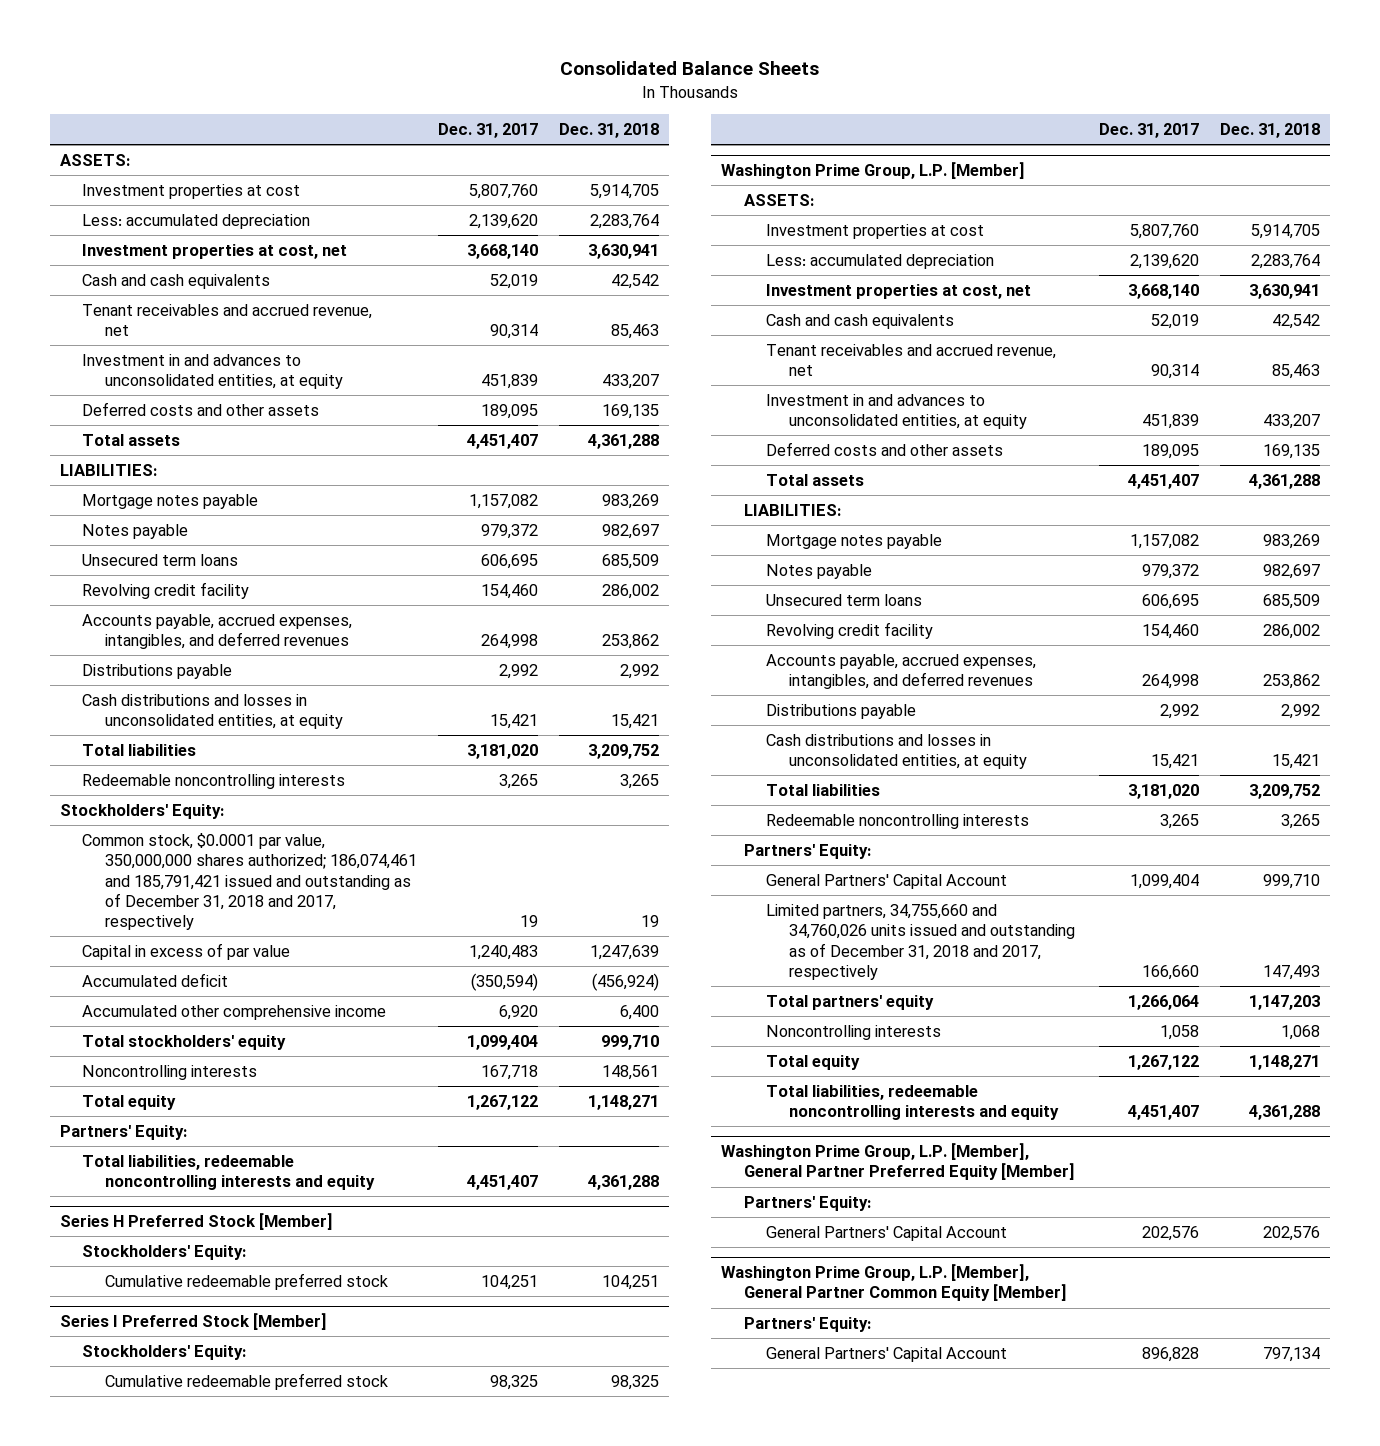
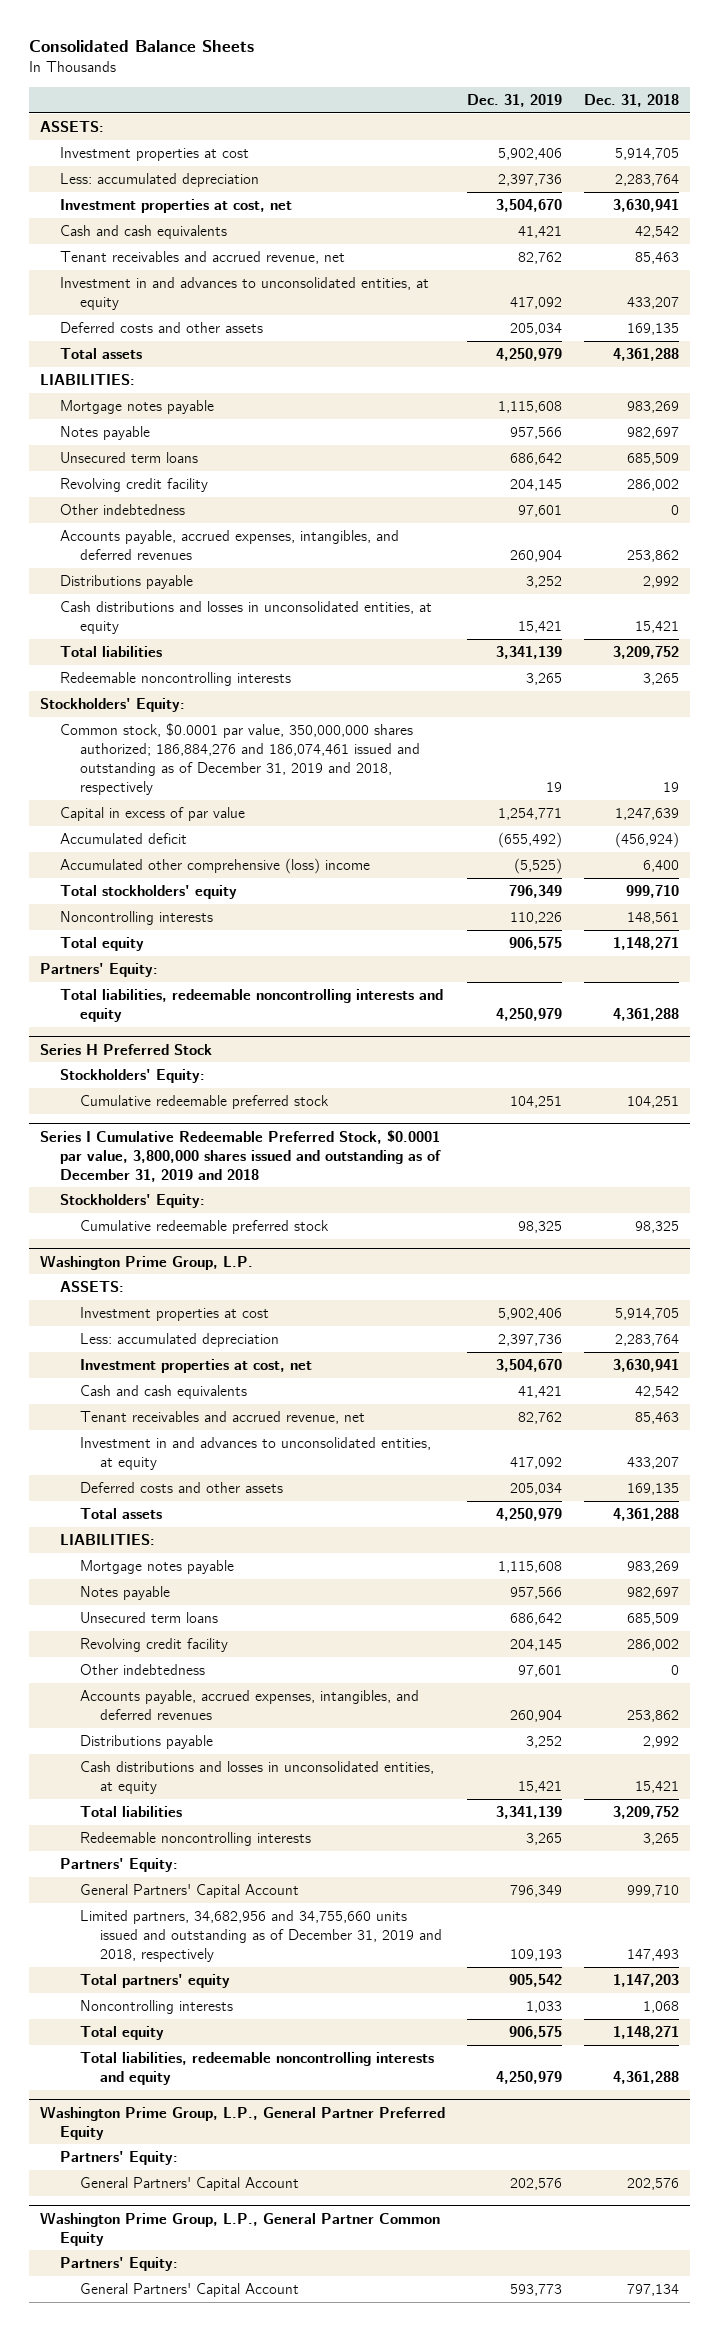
[437,123,538,139] Dec. 31, 2017 -> none
none -> [466,94,562,108] Dec. 31, 2019
none -> [59,504,185,516] Other indebtedness
[82,833,418,931] Common stock, $0.0001 par value, 350,000,000 shares authorized; 186,074,461 and 185,791,421 issued and outstanding as of December 31, 2018 and 2017, respectively -> [59,723,420,796] Common stock, $0.0001 par value, 350,000,000 shares authorized; 186,884,276 and 186,074,461 issued and outstanding as of December 31, 2019 and 2018, respectively
[82,1005,387,1021] Accumulated other comprehensive income -> [59,858,370,875] Accumulated other comprehensive (loss) income
[59,1213,333,1231] Series H Preferred Stock [Member] -> [39,1043,212,1055] Series H Preferred Stock
[59,1313,327,1331] Series I Preferred Stock [Member] -> [39,1129,441,1182] Series I Cumulative Redeemable Preferred Stock, $0.0001 par value, 3,800,000 shares issued and outstanding as of December 31, 2019 and 2018
[720,162,1025,180] Washington Prime Group, L.P. [Member] -> [39,1254,253,1270] Washington Prime Group, L.P.
none -> [79,1664,205,1676] Other indebtedness
[766,904,1075,980] Limited partners, 34,755,660 and 34,760,026 units issued and outstanding as of December 31, 2018 and 2017, respectively -> [79,1910,442,1963] Limited partners, 34,682,956 and 34,755,660 units issued and outstanding as of December 31, 2019 and 2018, respectively
[720,1143,1075,1181] Washington Prime Group, L.P. [Member], General Partner Preferred Equity [Member] -> [39,2105,445,2140] Washington Prime Group, L.P., General Partner Preferred Equity
[720,1264,1067,1302] Washington Prime Group, L.P. [Member], General Partner Common Equity [Member] -> [39,2211,440,2246] Washington Prime Group, L.P., General Partner Common Equity

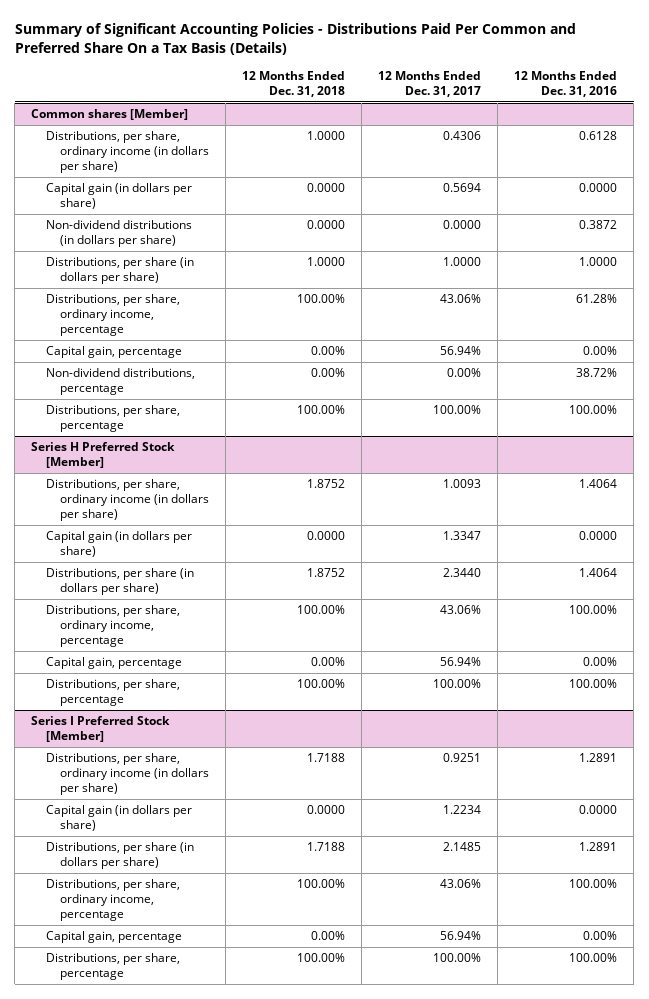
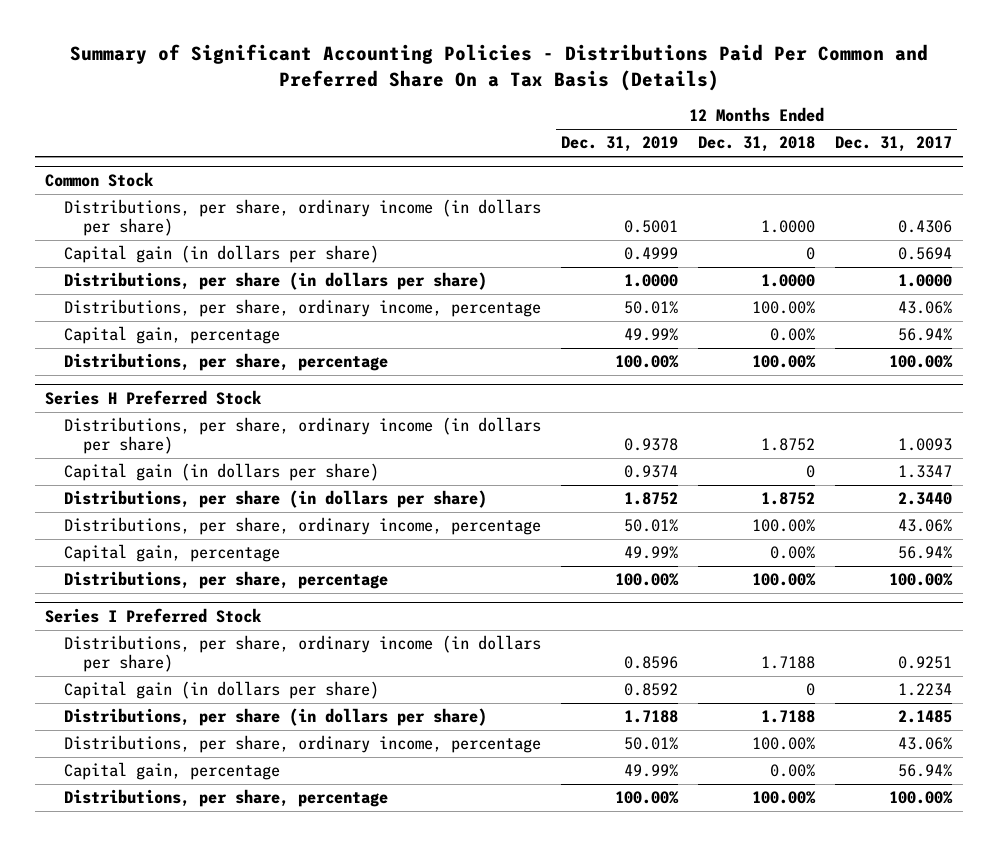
[514,71,618,98] 12 Months Ended Dec. 31, 2016 -> none
none -> [560,136,678,153] Dec. 31, 2019
[31,109,189,121] Common shares [Member] -> [45,171,155,187] Common Stock
[45,220,192,248] Non-dividend distributions (in dollars per share) -> none
[306,183,345,193] 0.0000 -> [806,247,816,261] 0
[45,368,195,396] Non-dividend distributions, percentage -> none
[31,442,176,469] Series H Preferred Stock [Member] -> [45,389,263,405] Series H Preferred Stock
[306,531,345,541] 0.0000 -> [806,465,816,479] 0
[31,716,171,743] Series I Preferred Stock [Member] -> [45,607,263,623] Series I Preferred Stock
[306,805,345,815] 0.0000 -> [806,683,816,697] 0

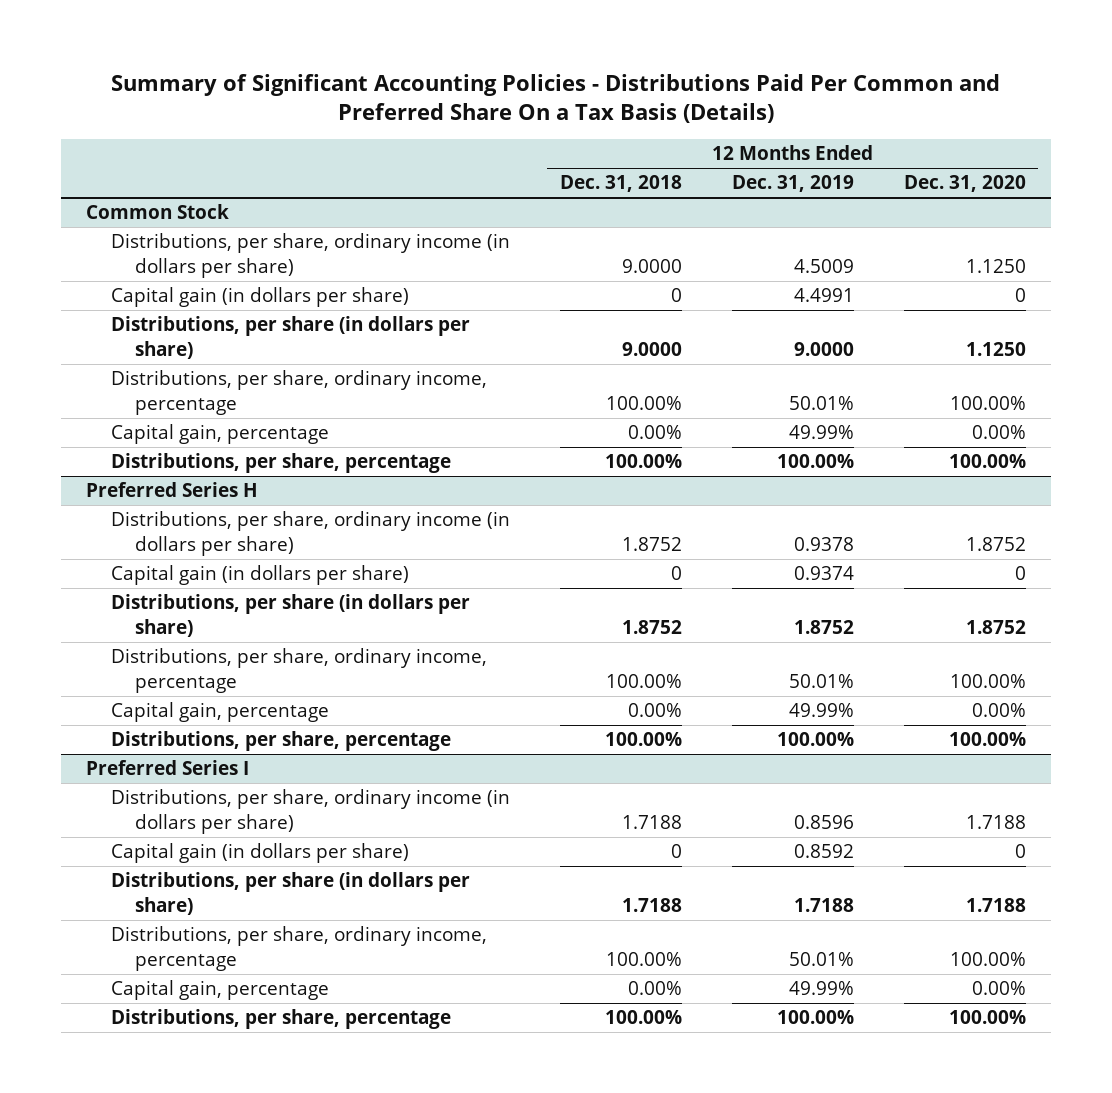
[835,136,953,153] Dec. 31, 2017 -> none
none -> [903,175,1026,193] Dec. 31, 2020
[623,220,678,234] 0.5001 -> [793,258,854,273] 4.5009
[761,220,816,234] 1.0000 -> [621,258,682,273] 9.0000
[623,247,678,261] 0.4999 -> [793,288,854,303] 4.4991
[623,274,678,288] 1.0000 -> [793,341,854,356] 9.0000
[761,274,816,288] 1.0000 -> [621,341,682,356] 9.0000
[45,389,263,405] Series H Preferred Stock -> [86,482,259,498] Preferred Series H
[45,607,263,623] Series I Preferred Stock -> [86,760,250,776] Preferred Series I

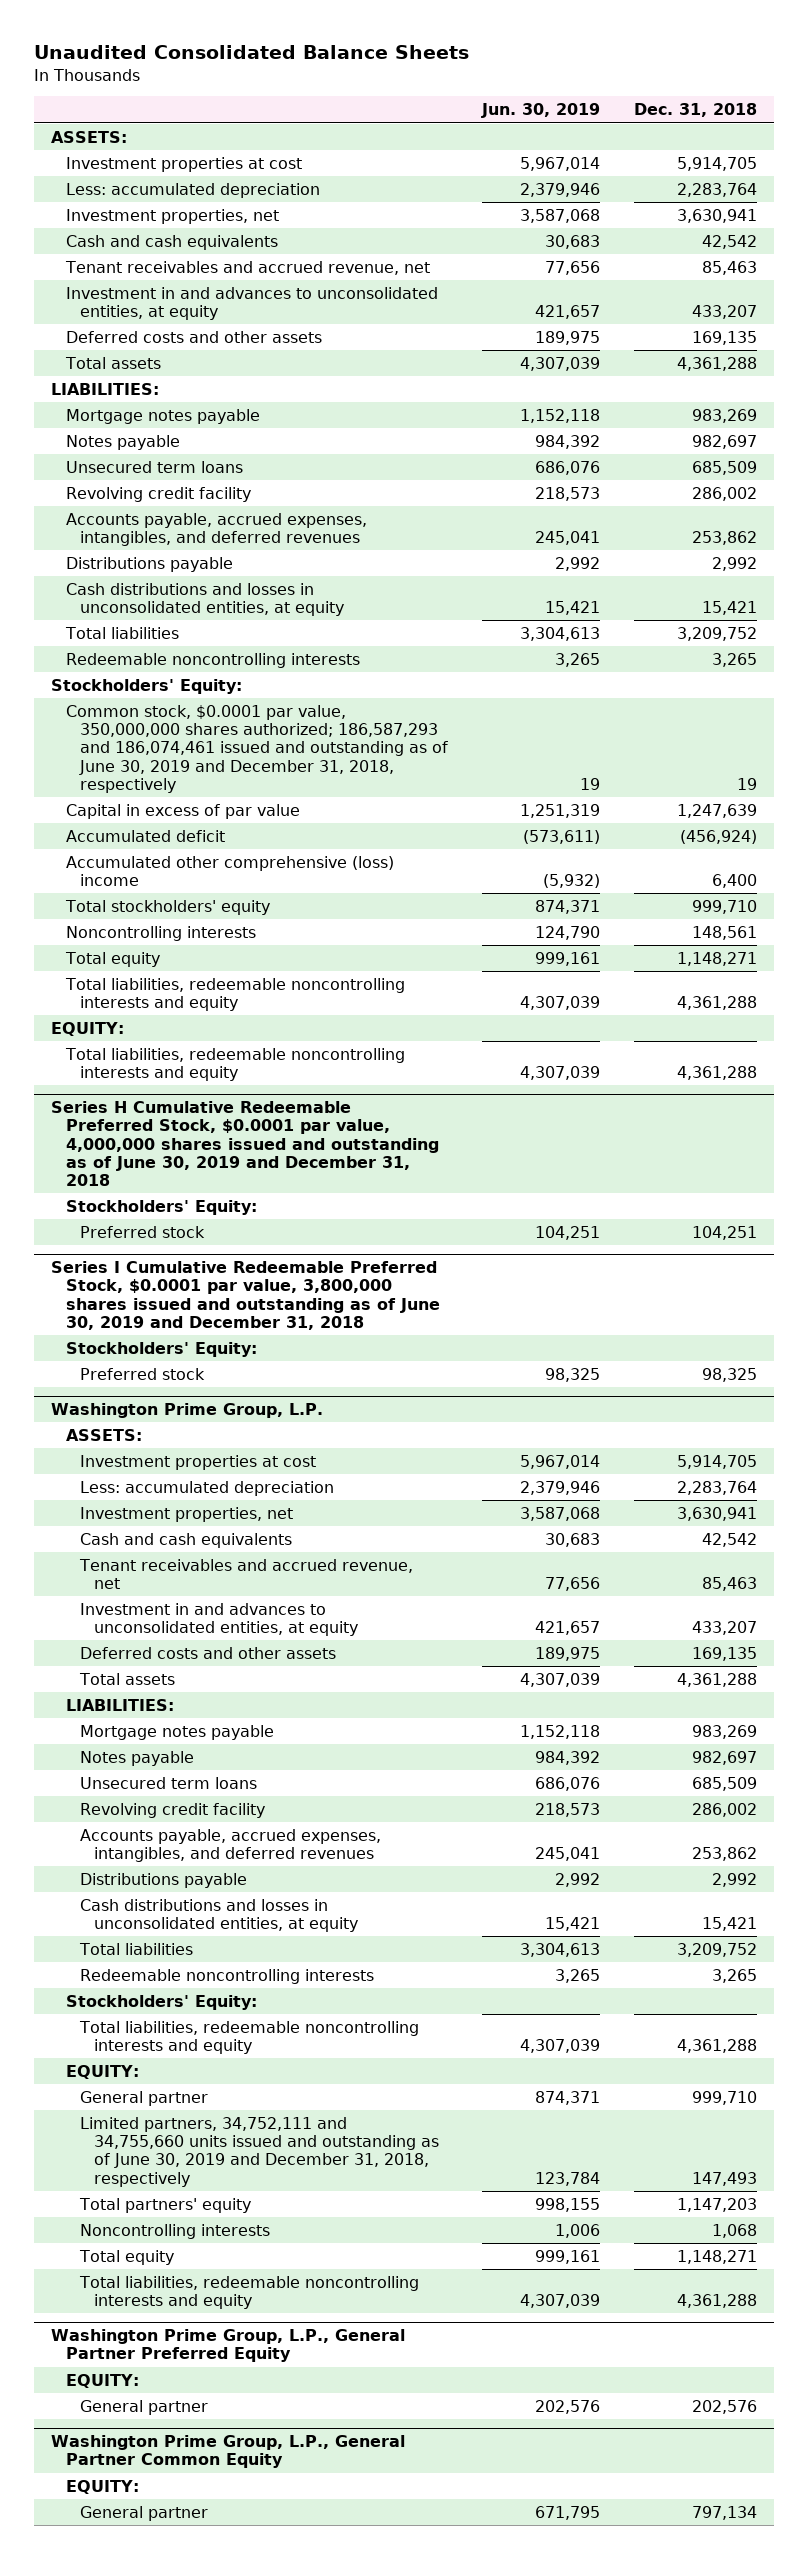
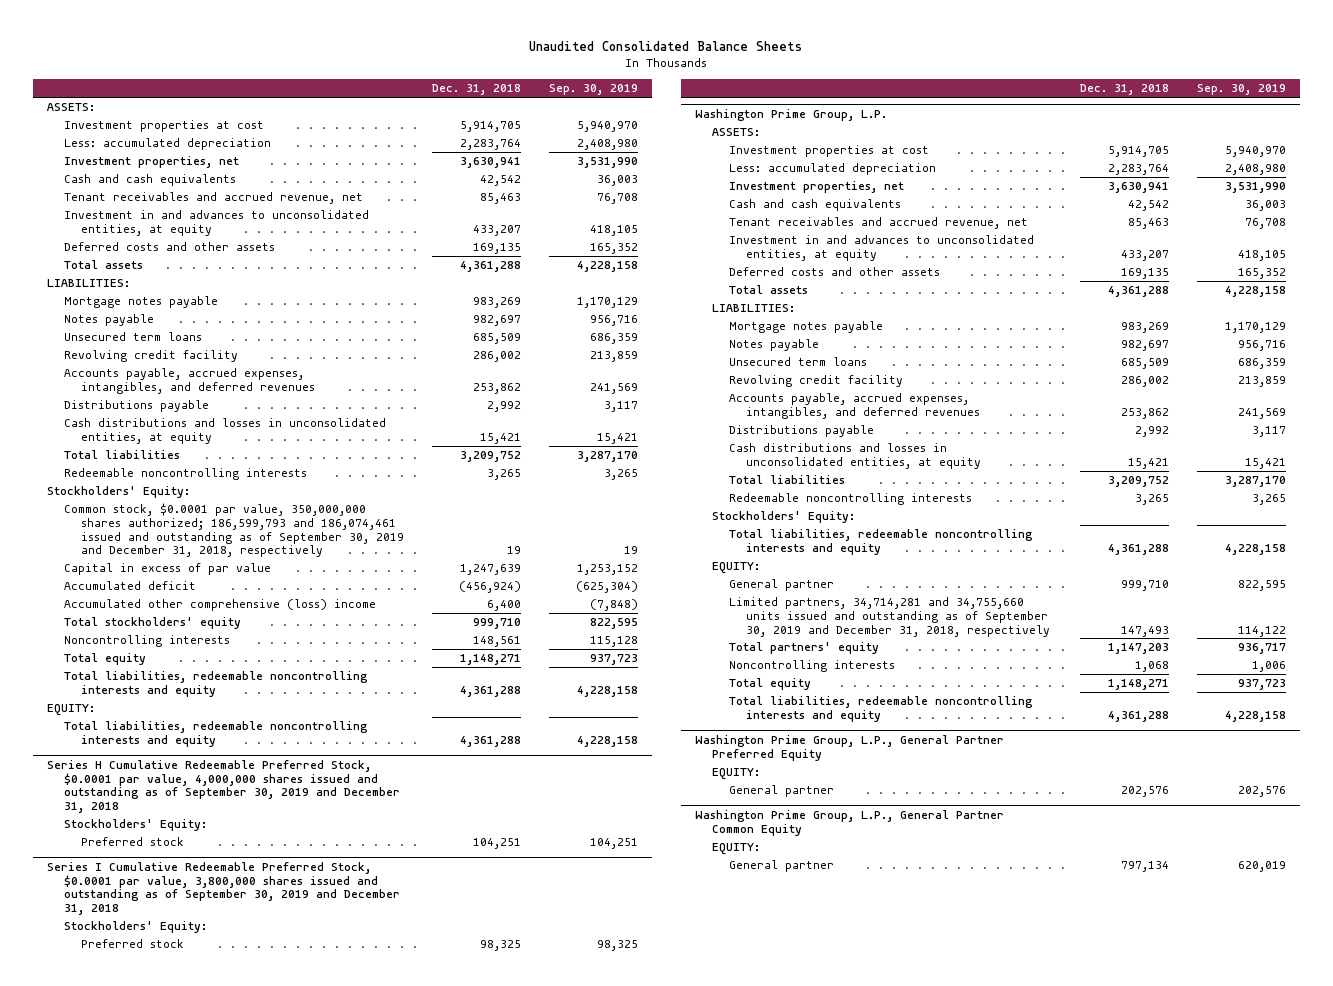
[480,103,600,119] Jun. 30, 2019 -> none
none -> [548,84,638,96] Sep. 30, 2019
[65,704,449,794] Common stock, $0.0001 par value, 350,000,000 shares authorized; 186,587,293 and 186,074,461 issued and outstanding as of June 30, 2019 and December 31, 2018, respectively -> [63,503,404,558] Common stock, $0.0001 par value, 350,000,000 shares authorized; 186,599,793 and 186,074,461 issued and outstanding as of September 30, 2019 and December 31, 2018, respectively
[51,1101,439,1187] Series H Cumulative Redeemable Preferred Stock, $0.0001 par value, 4,000,000 shares issued and outstanding as of June 30, 2019 and December 31, 2018 -> [46,759,400,814] Series H Cumulative Redeemable Preferred Stock, $0.0001 par value, 4,000,000 shares issued and outstanding as of September 30, 2019 and December 31, 2018
[51,1261,440,1330] Series I Cumulative Redeemable Preferred Stock, $0.0001 par value, 3,800,000 shares issued and outstanding as of June 30, 2019 and December 31, 2018 -> [46,861,400,916] Series I Cumulative Redeemable Preferred Stock, $0.0001 par value, 3,800,000 shares issued and outstanding as of September 30, 2019 and December 31, 2018
[80,2116,440,2187] Limited partners, 34,752,111 and 34,755,660 units issued and outstanding as of June 30, 2019 and December 31, 2018, respectively -> [728,597,1050,637] Limited partners, 34,714,281 and 34,755,660 units issued and outstanding as of September 30, 2019 and December 31, 2018, respectively

